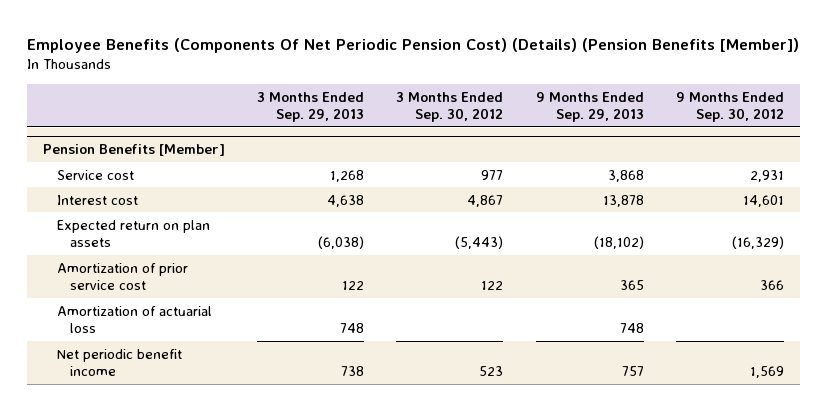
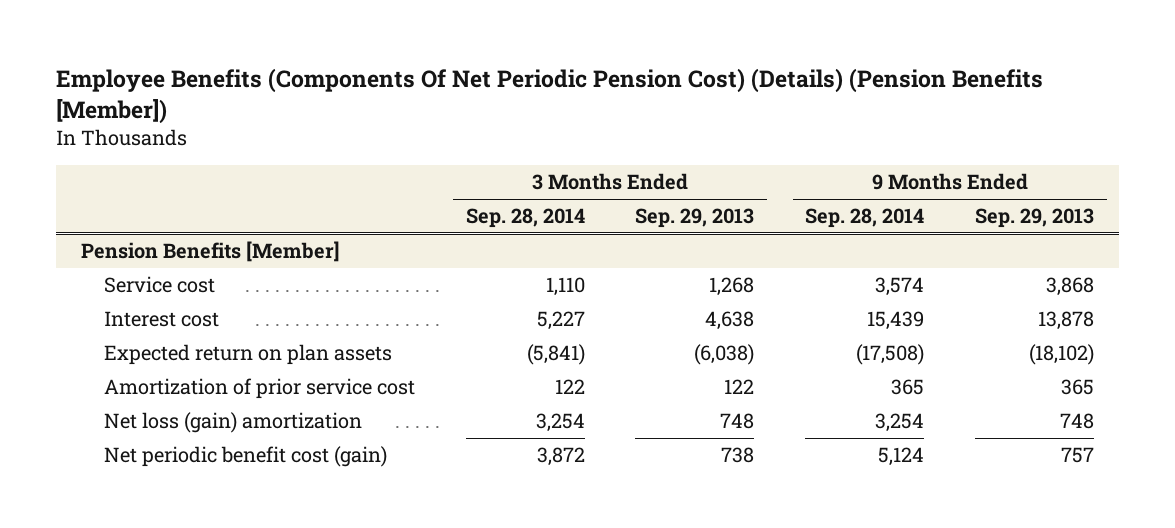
[396,91,504,123] 3 Months Ended Sep. 30, 2012 -> none
[675,91,784,123] 9 Months Ended Sep. 30, 2012 -> none
none -> [465,208,585,229] Sep. 28, 2014
none -> [805,208,925,229] Sep. 28, 2014
[56,305,212,334] Amortization of actuarial loss -> [103,412,362,434] Net loss (gain) amortization
[56,348,182,377] Net periodic benefit income -> [103,446,387,468] Net periodic benefit cost (gain)

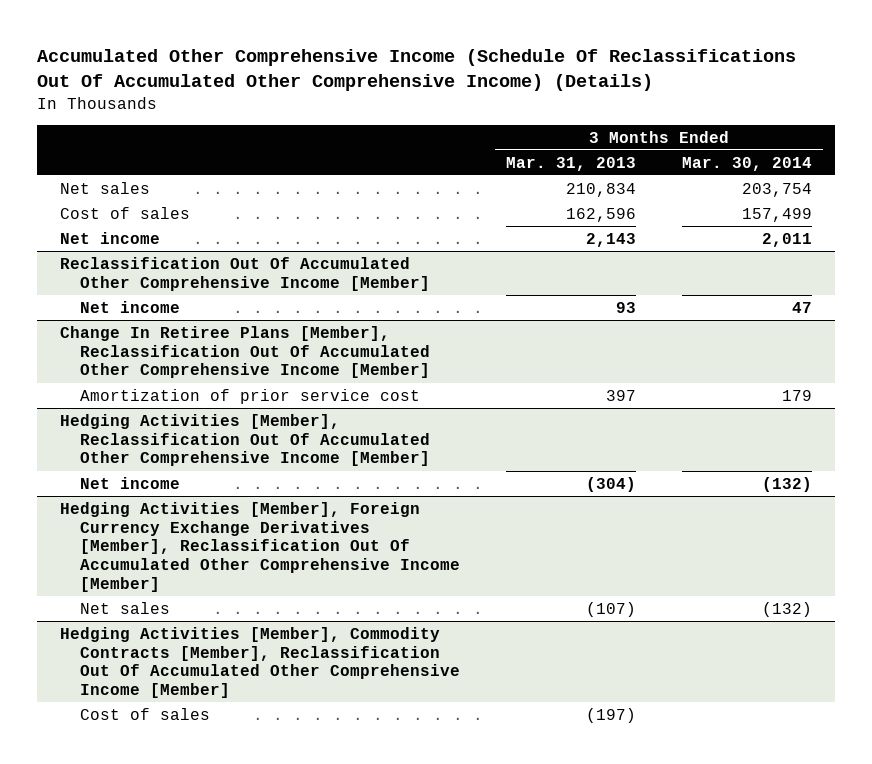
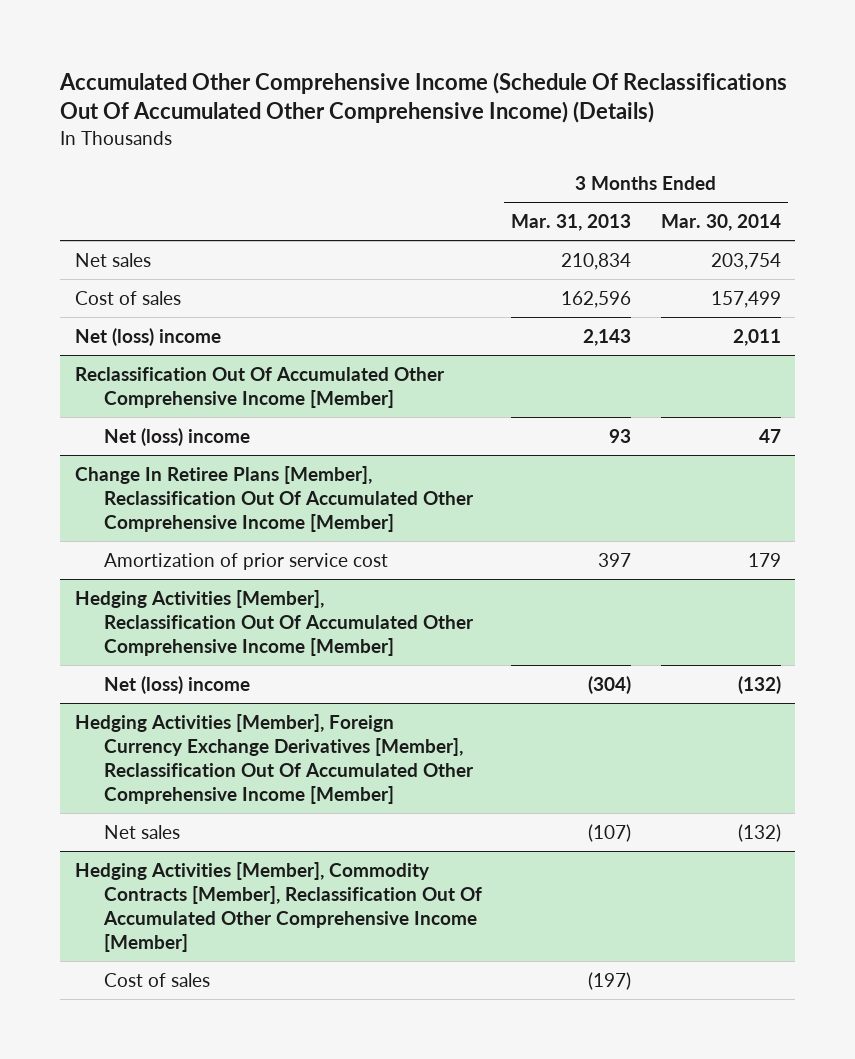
[59,231,160,244] Net income -> [74,327,221,346] Net (loss) income
[80,300,181,313] Net income -> [103,427,250,446] Net (loss) income
[80,476,181,489] Net income -> [103,675,250,694] Net (loss) income

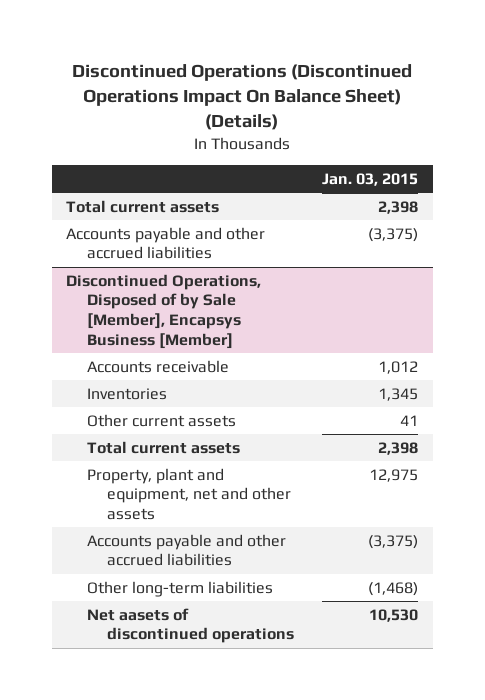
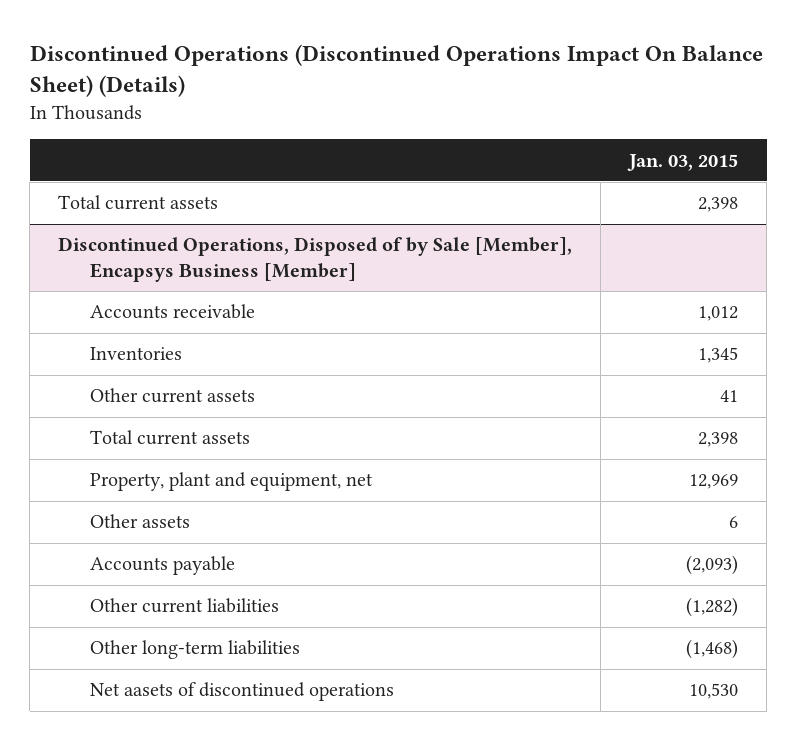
[66,226,266,260] Accounts payable and other accrued liabilities -> none
[86,533,286,567] Accounts payable and other accrued liabilities -> none
[86,467,292,520] Property, plant and equipment, net and other assets -> [90,472,374,492] Property, plant and equipment, net
[369,468,419,482] 12,975 -> [689,474,739,490] 12,969
none -> [90,514,191,529] Other assets
none -> [90,556,236,576] Accounts payable
none -> [90,598,280,614] Other current liabilities

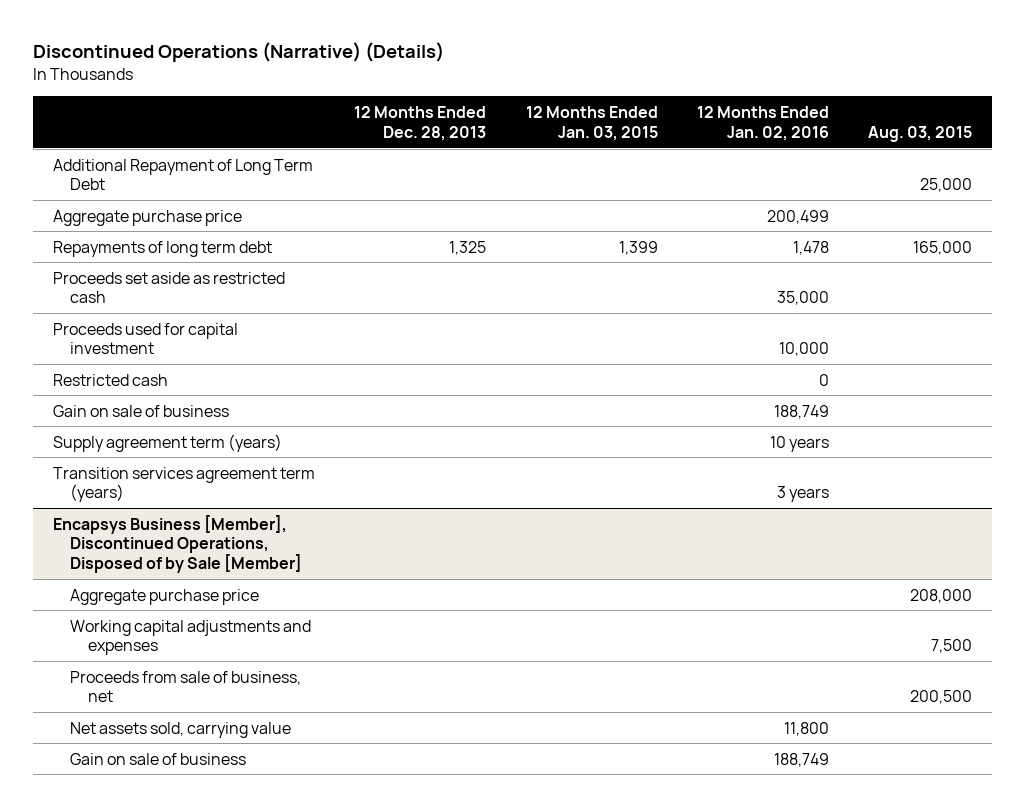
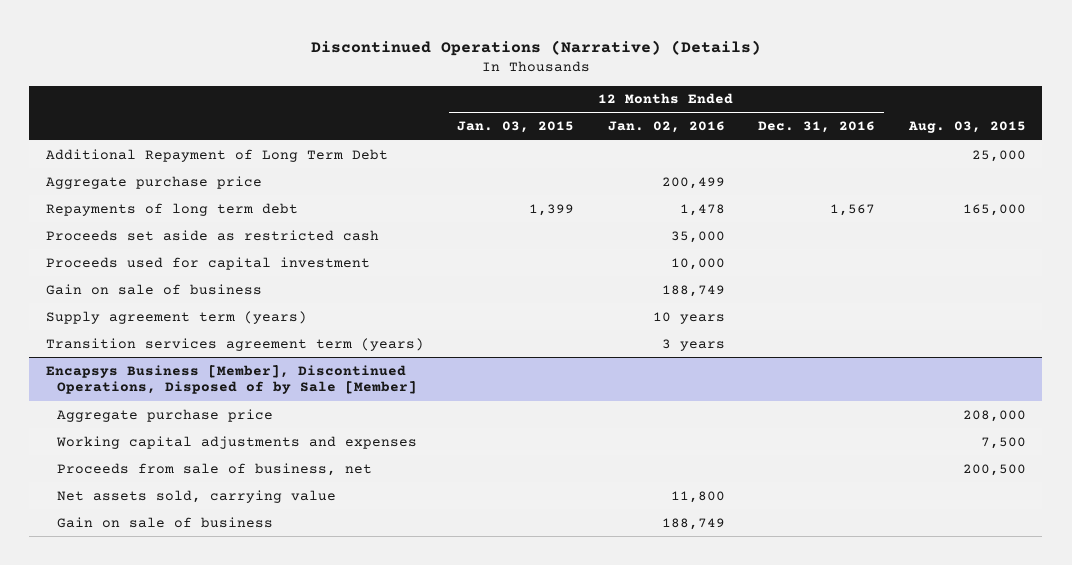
[354,105,487,141] 12 Months Ended Dec. 28, 2013 -> none
none -> [758,121,876,134] Dec. 31, 2016
[53,373,169,386] Restricted cash -> none

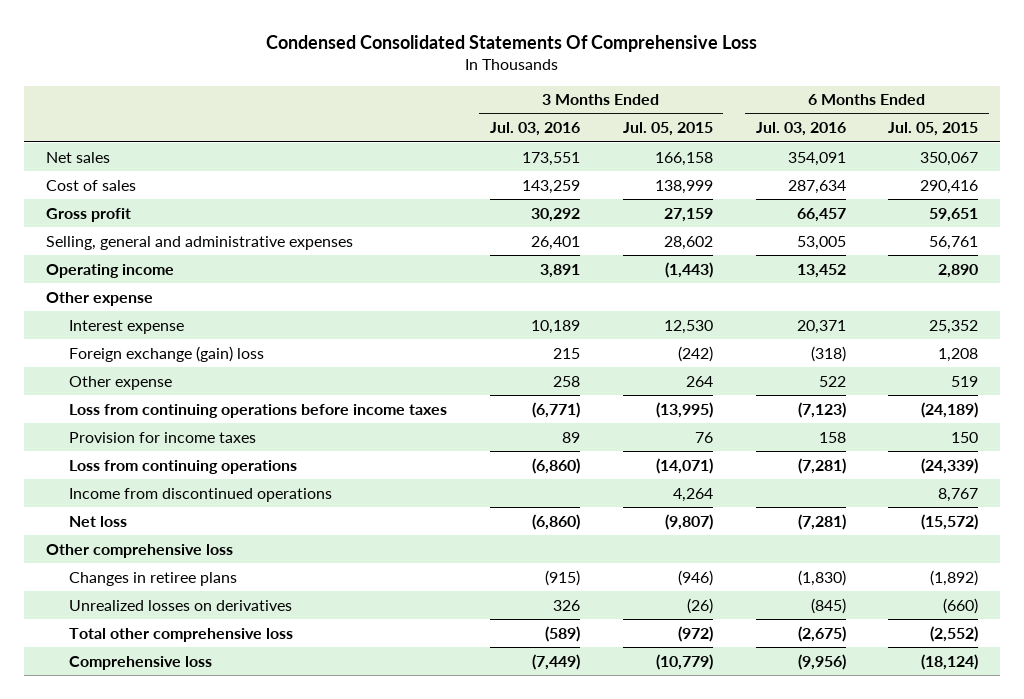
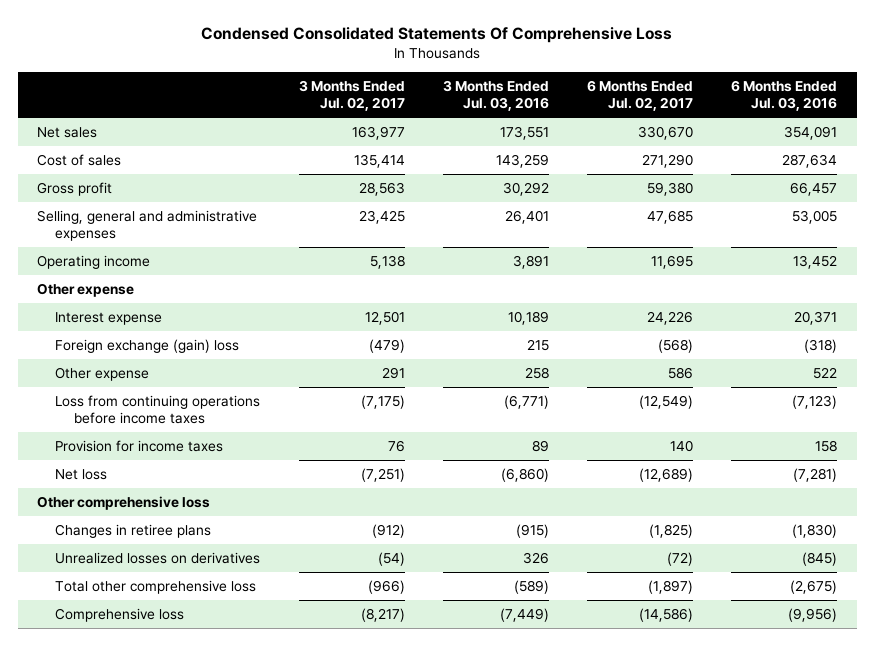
[622,122,713,137] Jul. 05, 2015 -> none
[888,122,979,137] Jul. 05, 2015 -> none
none -> [298,80,405,112] 3 Months Ended Jul. 02, 2017
none -> [587,80,694,112] 6 Months Ended Jul. 02, 2017
[68,459,297,474] Loss from continuing operations -> none
[68,487,332,502] Income from discontinued operations -> none

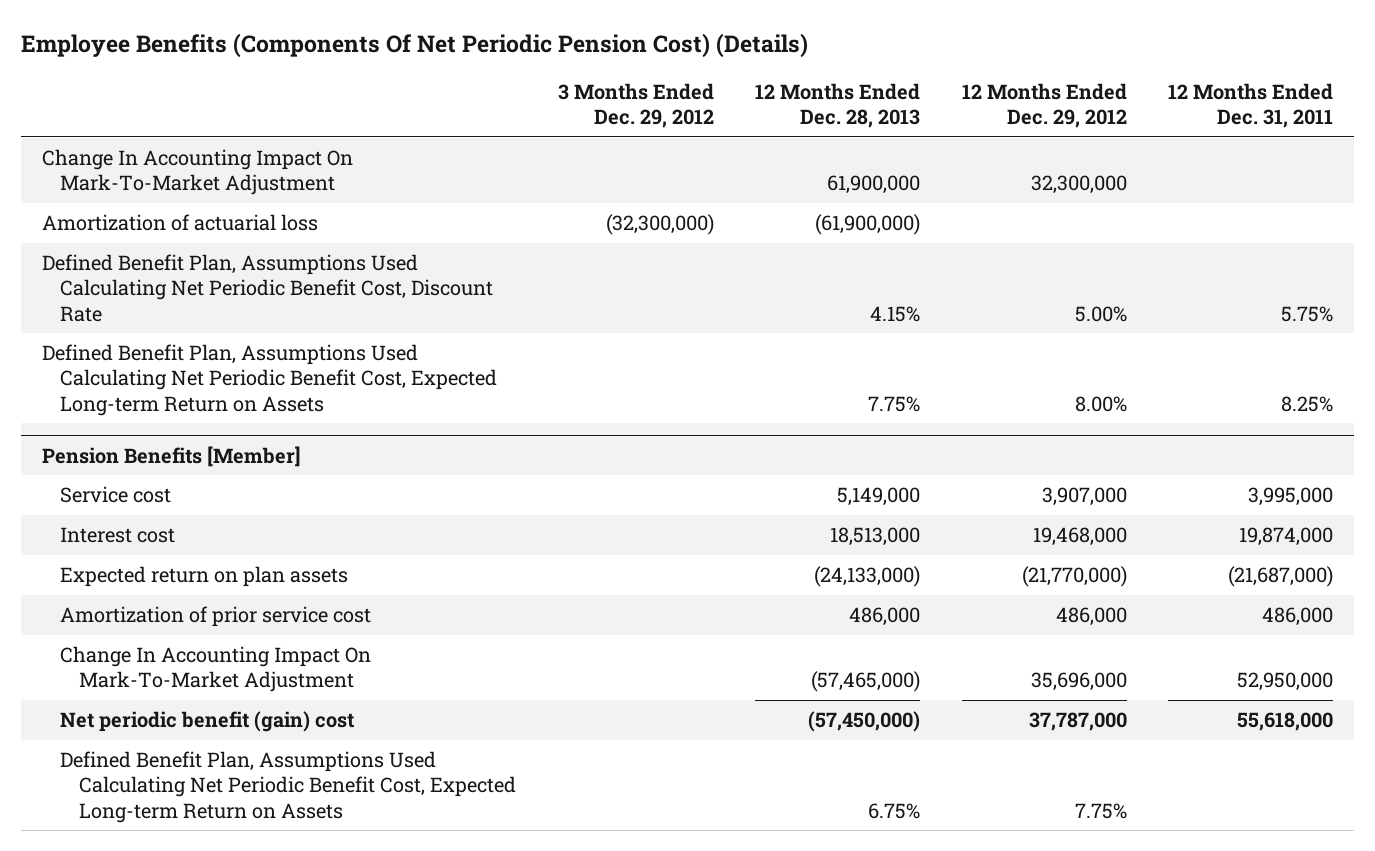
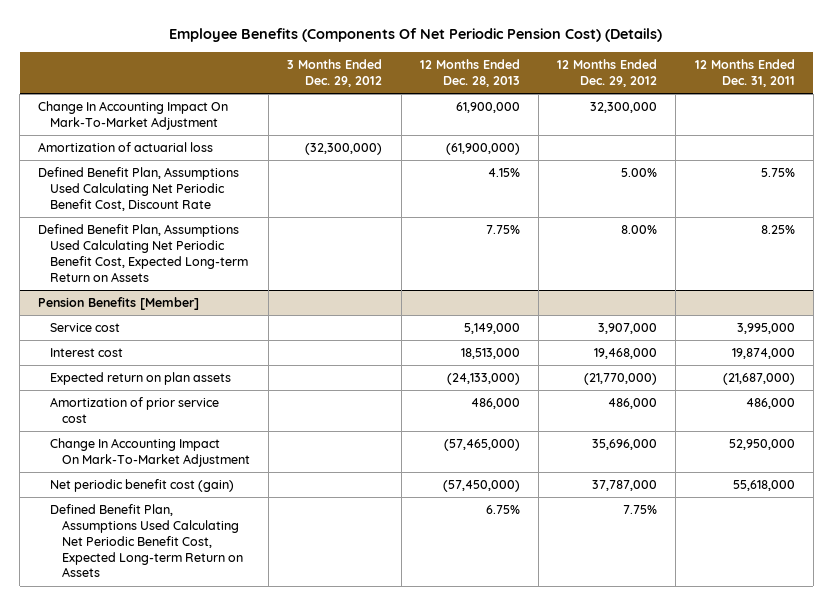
[60,710,355,732] Net periodic benefit (gain) cost -> [50,479,235,493] Net periodic benefit cost (gain)

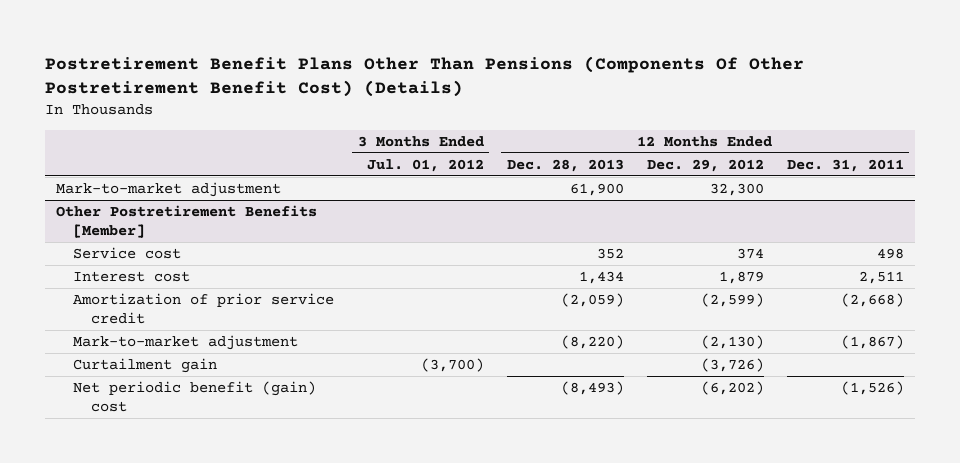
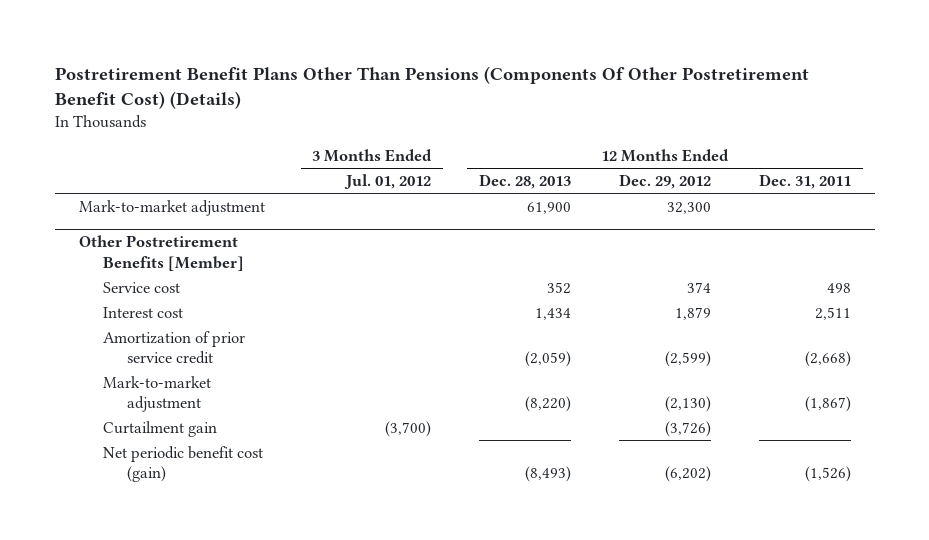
[73,381,317,413] Net periodic benefit (gain) cost -> [102,445,263,483] Net periodic benefit cost (gain)

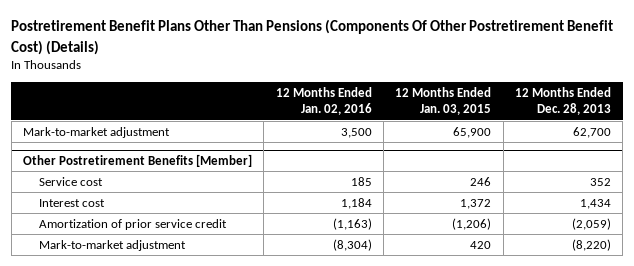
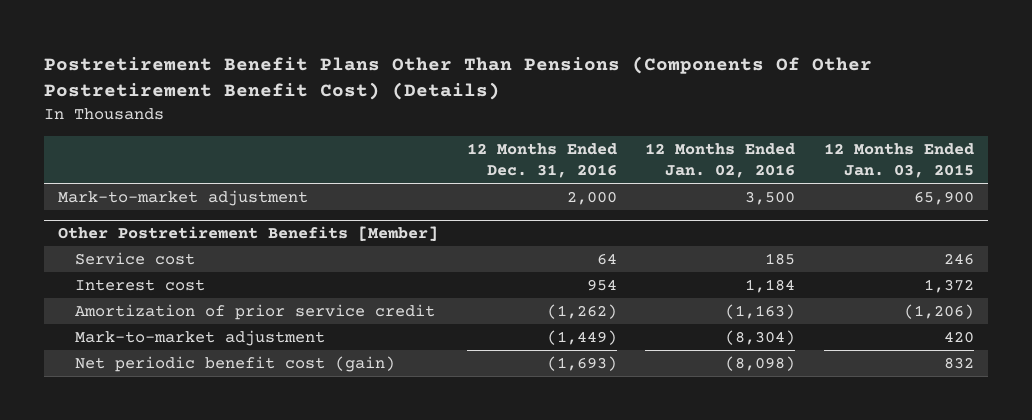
[514,87,611,116] 12 Months Ended Dec. 28, 2013 -> none
none -> [466,143,617,179] 12 Months Ended Dec. 31, 2016
none -> [75,355,396,372] Net periodic benefit cost (gain)

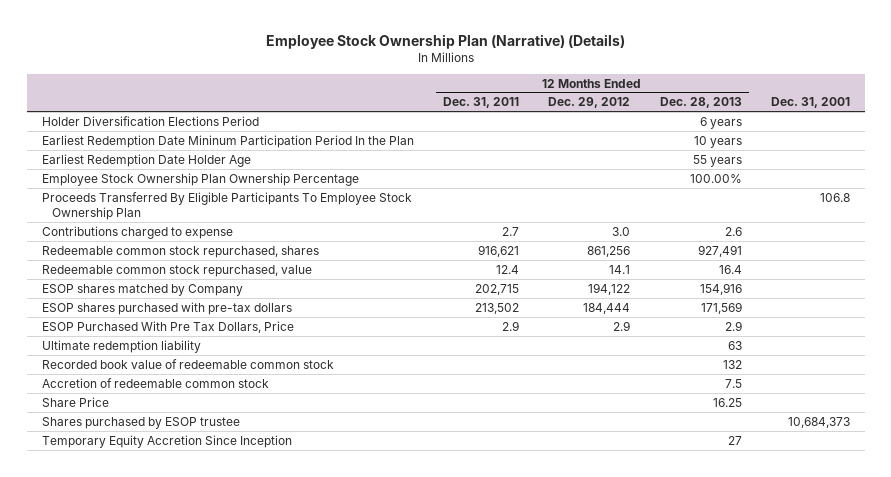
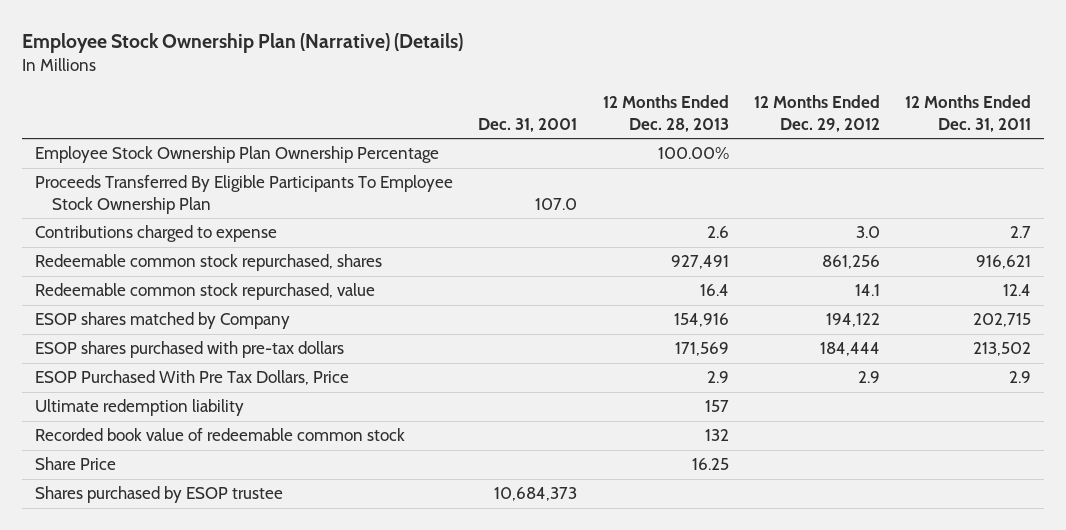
[41,115,259,126] Holder Diversification Elections Period -> none
[41,134,414,148] Earliest Redemption Date Mininum Participation Period In the Plan -> none
[41,153,251,167] Earliest Redemption Date Holder Age -> none
[819,192,850,202] 106.8 -> [535,197,578,210] 107.0
[727,340,742,350] 63 -> [704,400,729,413] 157
[41,377,269,388] Accretion of redeemable common stock -> none
[41,434,292,448] Temporary Equity Accretion Since Inception -> none

